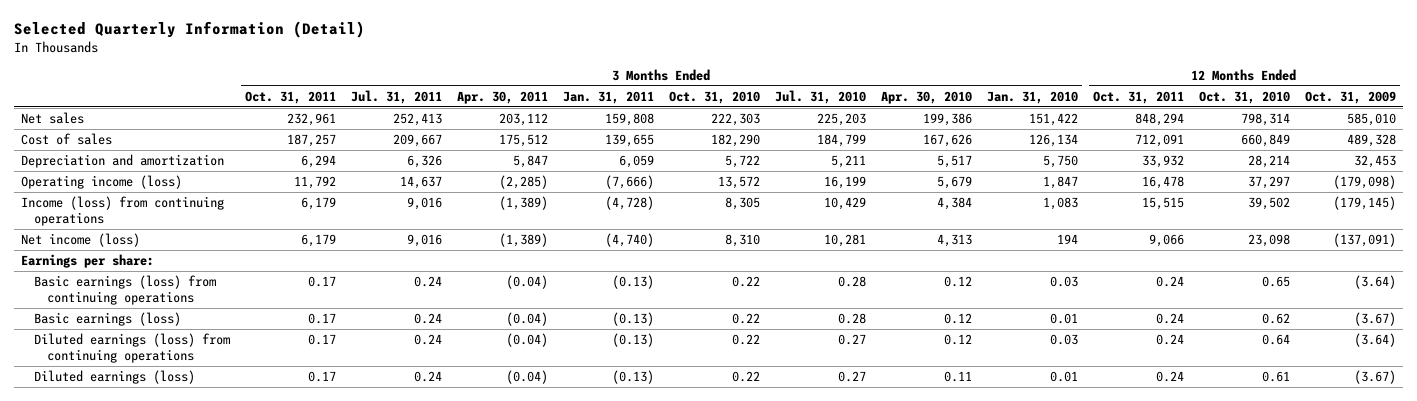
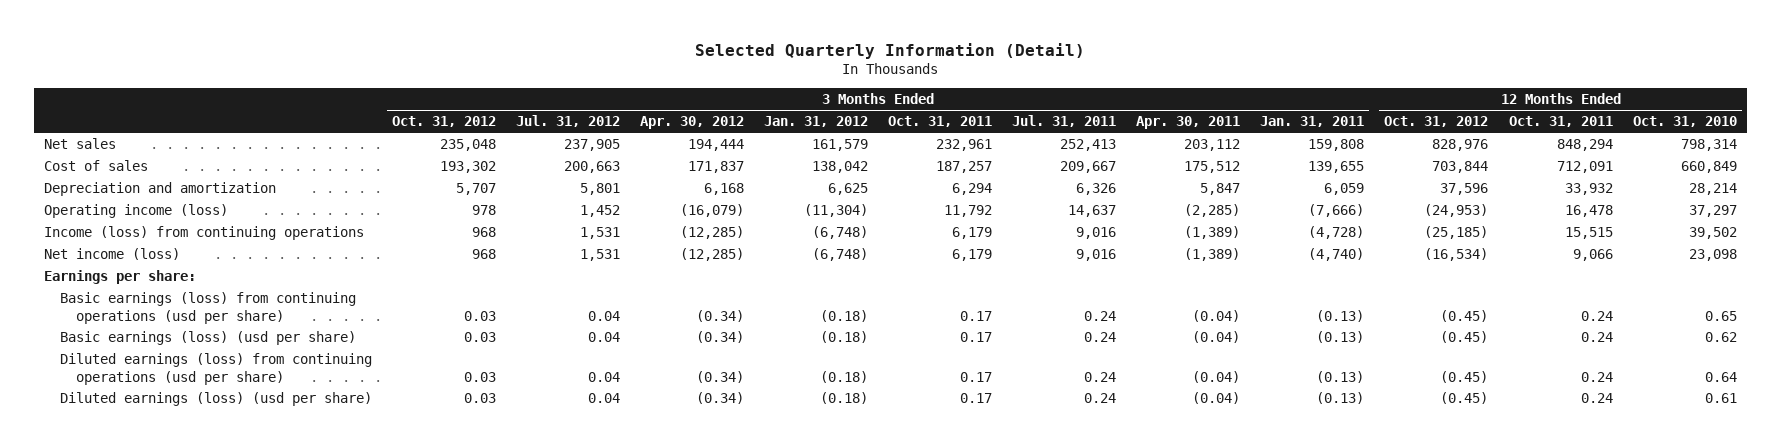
[668,90,760,104] Oct. 31, 2010 -> none
[774,89,866,104] Jul. 31, 2010 -> none
[880,90,972,104] Apr. 30, 2010 -> none
[986,90,1078,104] Jan. 31, 2010 -> none
[1304,90,1396,104] Oct. 31, 2009 -> none
none -> [392,116,497,128] Oct. 31, 2012
none -> [516,115,621,128] Jul. 31, 2012
none -> [640,116,745,130] Apr. 30, 2012
none -> [764,116,869,128] Jan. 31, 2012
none -> [1384,116,1489,128] Oct. 31, 2012
[34,275,217,305] Basic earnings (loss) from continuing operations -> [60,292,357,324] Basic earnings (loss) from continuing operations (usd per share)
[34,312,182,327] Basic earnings (loss) -> [60,331,357,346] Basic earnings (loss) (usd per share)
[34,333,231,363] Diluted earnings (loss) from continuing operations -> [60,353,373,385] Diluted earnings (loss) from continuing operations (usd per share)
[34,370,196,385] Diluted earnings (loss) -> [60,392,373,407] Diluted earnings (loss) (usd per share)

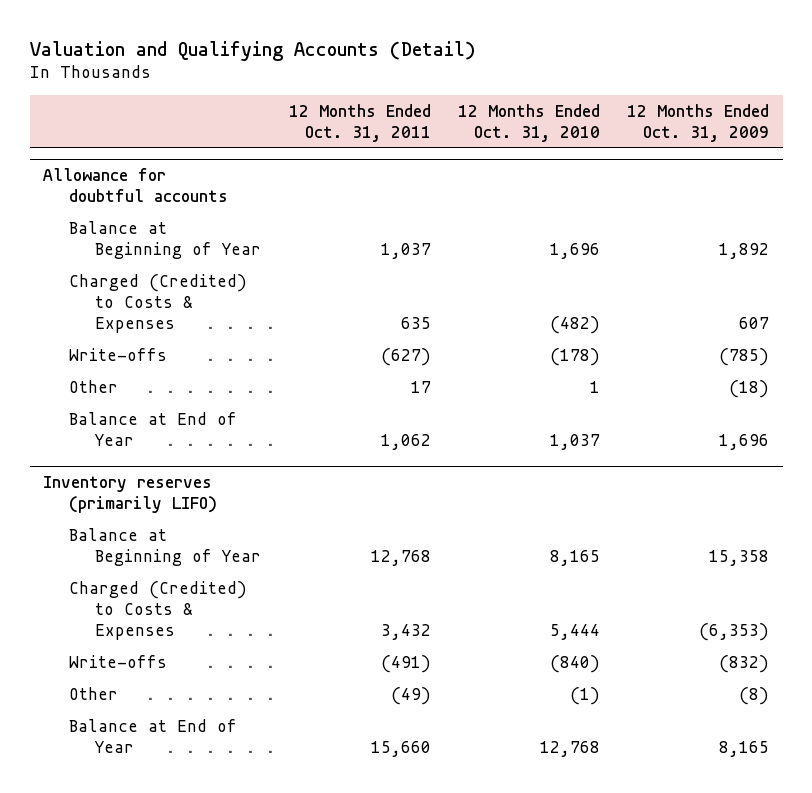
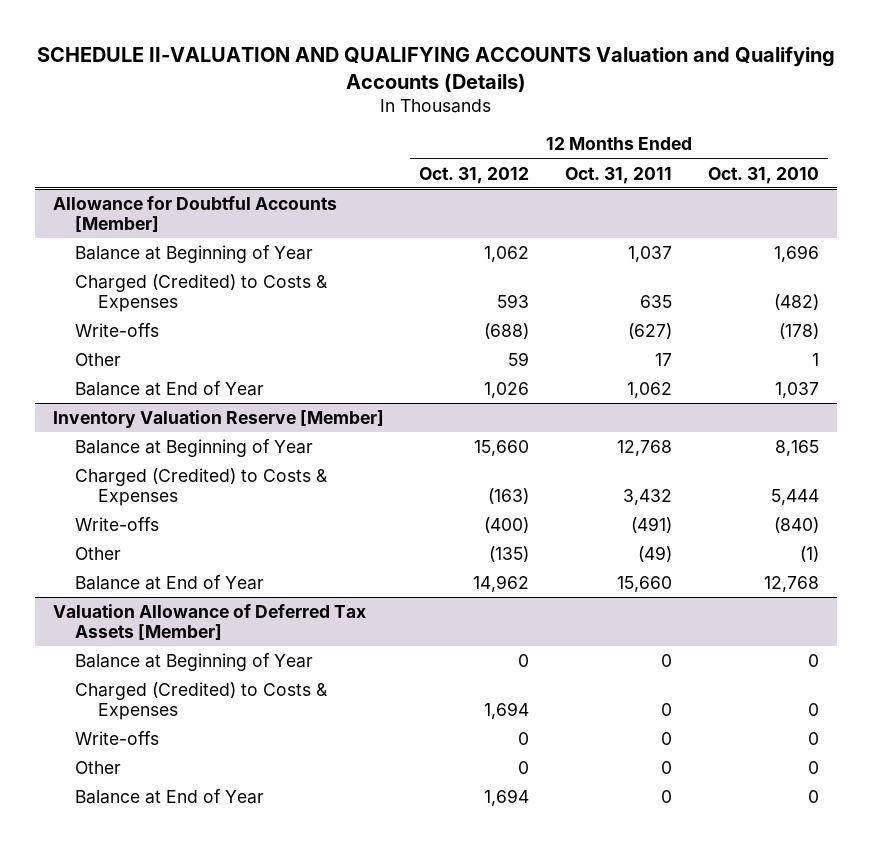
[29,40,476,61] Valuation and Qualifying Accounts (Detail) -> [36,45,835,92] SCHEDULE II-VALUATION AND QUALIFYING ACCOUNTS Valuation and Qualifying Accounts (Details)
[626,103,769,142] 12 Months Ended Oct. 31, 2009 -> none
none -> [419,166,530,184] Oct. 31, 2012
[43,168,229,203] Allowance for doubtful accounts -> [52,195,337,233] Allowance for Doubtful Accounts [Member]
[43,476,218,514] Inventory reserves (primarily LIFO) -> none
none -> [52,409,384,428] Inventory Valuation Reserve [Member]
none -> [52,603,366,641] Valuation Allowance of Deferred Tax Assets [Member]
none -> [75,652,314,671] Balance at Beginning of Year
none -> [75,681,328,721] Charged (Credited) to Costs & Expenses
none -> [75,730,160,745] Write-offs
none -> [75,760,122,774] Other
none -> [75,788,265,804] Balance at End of Year

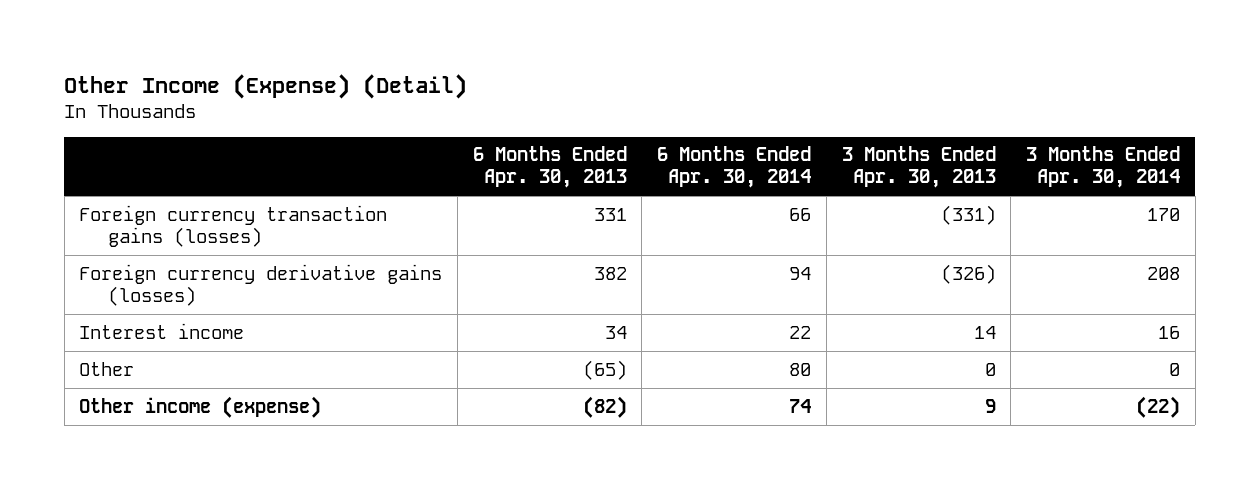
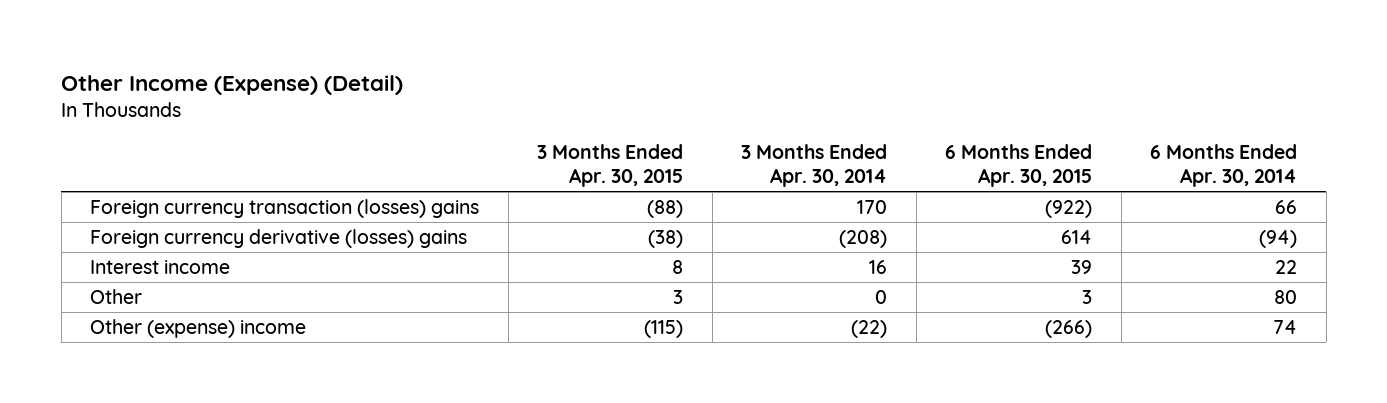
[472,146,627,189] 6 Months Ended Apr. 30, 2013 -> none
[841,146,996,189] 3 Months Ended Apr. 30, 2013 -> none
none -> [537,143,684,188] 3 Months Ended Apr. 30, 2015
none -> [945,143,1093,188] 6 Months Ended Apr. 30, 2015
[79,204,388,247] Foreign currency transaction gains (losses) -> [90,198,480,218] Foreign currency transaction (losses) gains
[79,263,443,306] Foreign currency derivative gains (losses) -> [90,228,468,248] Foreign currency derivative (losses) gains
[789,266,812,280] 94 -> [1259,229,1298,248] (94)
[1147,266,1181,280] 208 -> [839,229,888,248] (208)
[79,395,322,418] Other income (expense) -> [90,318,307,338] Other (expense) income

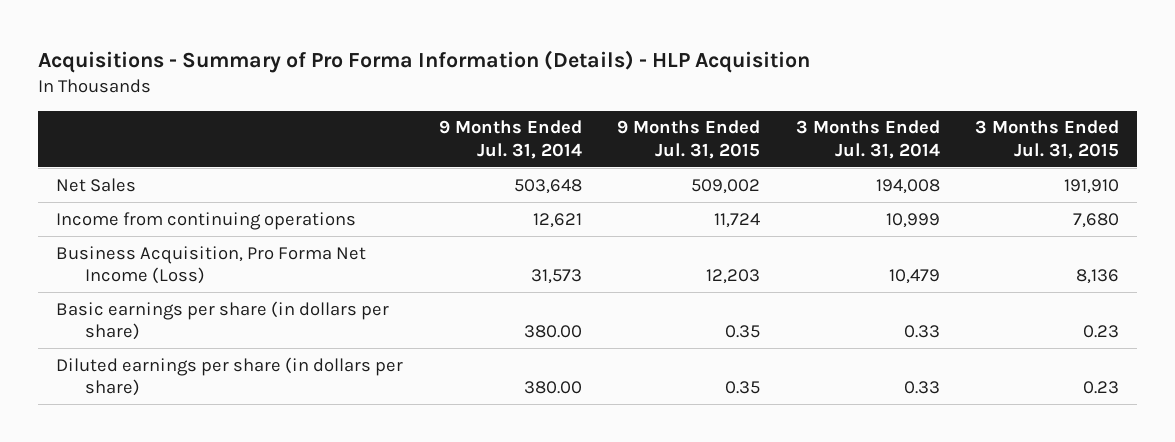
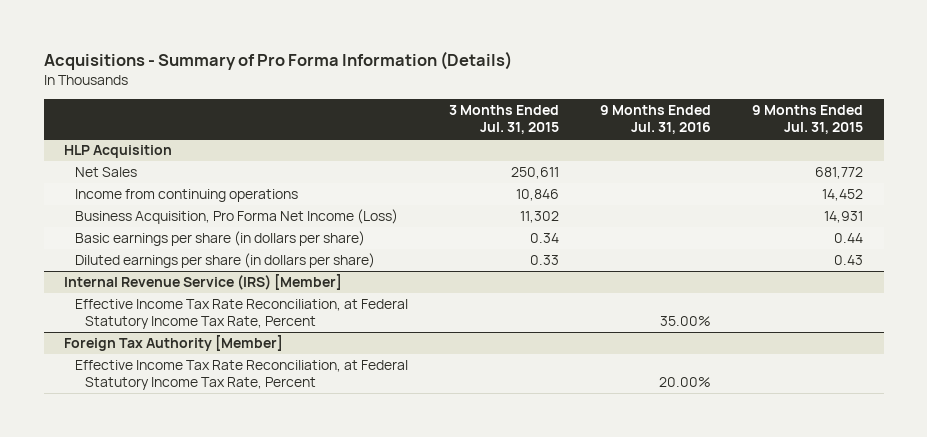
[38,50,811,74] Acquisitions - Summary of Pro Forma Information (Details) - HLP Acquisition -> [43,50,512,70] Acquisitions - Summary of Pro Forma Information (Details)
[438,120,582,159] 9 Months Ended Jul. 31, 2014 -> none
[795,120,940,159] 3 Months Ended Jul. 31, 2014 -> none
none -> [599,105,711,135] 9 Months Ended Jul. 31, 2016
none -> [64,145,173,159] HLP Acquisition
[691,178,761,194] 509,002 -> [815,167,864,180] 681,772
[1064,178,1120,194] 191,910 -> [510,167,559,180] 250,611
[714,212,761,228] 11,724 -> [822,189,864,202] 14,452
[1073,212,1120,228] 7,680 -> [515,189,559,202] 10,846
[706,269,761,285] 12,203 -> [824,211,864,224] 14,931
[1076,269,1120,285] 8,136 -> [519,211,559,224] 11,302
[725,325,761,339] 0.35 -> [834,233,864,244] 0.44
[1083,325,1120,339] 0.23 -> [529,233,559,244] 0.34
[725,381,761,395] 0.35 -> [834,255,864,266] 0.43
[1083,381,1120,395] 0.23 -> [529,255,559,266] 0.33
none -> [64,274,343,291] Internal Revenue Service (IRS) [Member]
none -> [74,299,408,330] Effective Income Tax Rate Reconciliation, at Federal Statutory Income Tax Rate, Percent
none -> [64,335,284,352] Foreign Tax Authority [Member]
none -> [74,360,408,391] Effective Income Tax Rate Reconciliation, at Federal Statutory Income Tax Rate, Percent

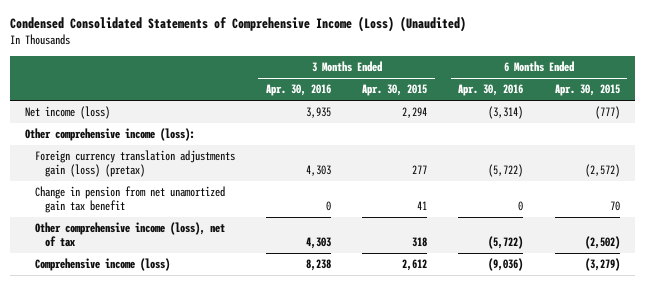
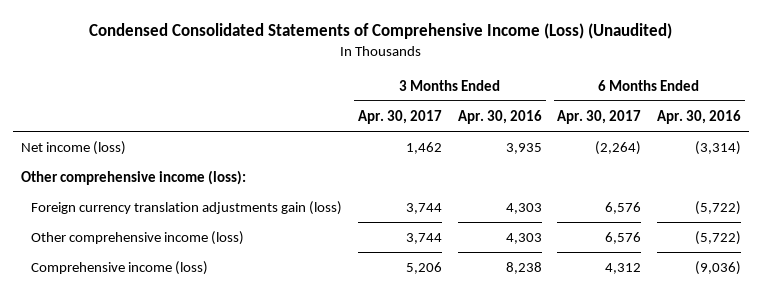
[362,84,428,97] Apr. 30, 2015 -> none
[554,84,620,97] Apr. 30, 2015 -> none
none -> [358,109,443,124] Apr. 30, 2017
none -> [557,109,642,124] Apr. 30, 2017
[35,186,226,214] Change in pension from net unamortized gain tax benefit -> none
[35,150,236,178] Foreign currency translation adjustments gain (loss) (pretax) -> [31,200,343,215] Foreign currency translation adjustments gain (loss)
[35,222,226,248] Other comprehensive income (loss), net of tax -> [31,230,245,245] Other comprehensive income (loss)

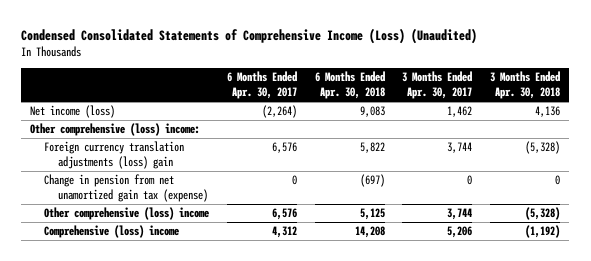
[457,109,542,124] Apr. 30, 2016 -> none
[657,109,742,124] Apr. 30, 2016 -> none
none -> [314,71,385,100] 6 Months Ended Apr. 30, 2018
none -> [490,71,561,100] 3 Months Ended Apr. 30, 2018
[20,169,246,185] Other comprehensive income (loss): -> [30,123,201,137] Other comprehensive (loss) income:
[31,200,343,215] Foreign currency translation adjustments gain (loss) -> [43,141,184,170] Foreign currency translation adjustments (loss) gain
none -> [43,174,208,203] Change in pension from net unamortized gain tax (expense)
[31,230,245,245] Other comprehensive income (loss) -> [43,207,209,221] Other comprehensive (loss) income
[31,260,209,275] Comprehensive income (loss) -> [43,225,179,239] Comprehensive (loss) income

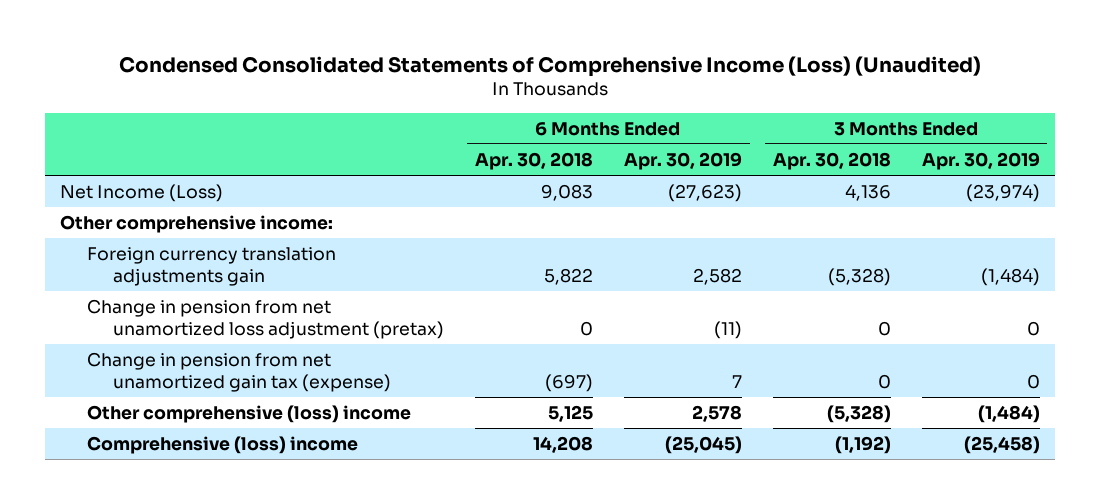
[226,71,297,100] 6 Months Ended Apr. 30, 2017 -> none
[402,71,473,100] 3 Months Ended Apr. 30, 2017 -> none
none -> [623,151,742,170] Apr. 30, 2019
none -> [921,151,1040,170] Apr. 30, 2019
[30,105,116,119] Net income (loss) -> [60,183,224,202] Net Income (Loss)
[30,123,201,137] Other comprehensive (loss) income: -> [60,214,334,233] Other comprehensive income:
[43,141,184,170] Foreign currency translation adjustments (loss) gain -> [86,246,336,287] Foreign currency translation adjustments gain
none -> [86,298,445,340] Change in pension from net unamortized loss adjustment (pretax)

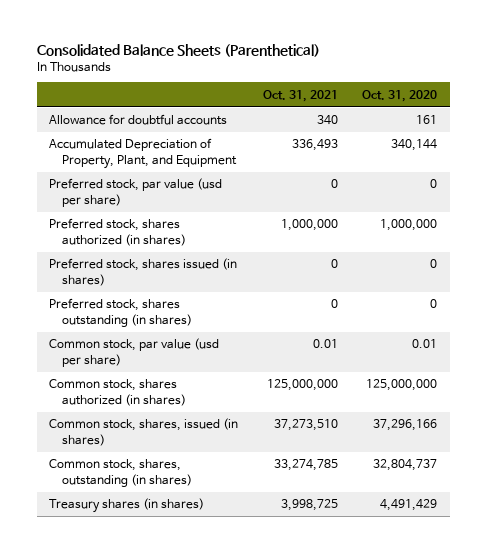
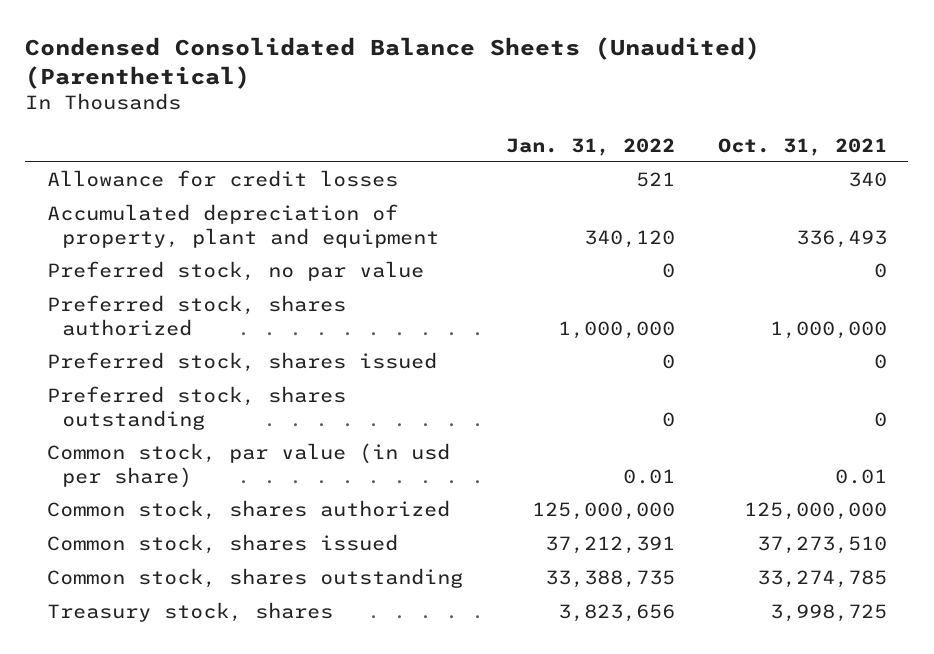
[36,43,320,57] Consolidated Balance Sheets (Parenthetical) -> [25,36,761,89] Condensed Consolidated Balance Sheets (Unaudited) (Parenthetical)
[362,89,438,102] Oct. 31, 2020 -> none
none -> [505,137,675,156] Jan. 31, 2022
[49,114,228,126] Allowance for doubtful accounts -> [46,170,398,188] Allowance for credit losses
[49,138,238,169] Accumulated Depreciation of Property, Plant, and Equipment -> [46,204,439,248] Accumulated depreciation of property, plant and equipment
[49,178,223,207] Preferred stock, par value (usd per share) -> [46,261,424,282] Preferred stock, no par value
[49,218,187,246] Preferred stock, shares authorized (in shares) -> [46,295,346,336] Preferred stock, shares authorized
[49,258,238,286] Preferred stock, shares issued (in shares) -> [46,352,437,373] Preferred stock, shares issued
[49,298,193,327] Preferred stock, shares outstanding (in shares) -> [46,386,346,430] Preferred stock, shares outstanding
[49,338,220,367] Common stock, par value (usd per share) -> [46,443,450,488] Common stock, par value (in usd per share)
[49,379,187,406] Common stock, shares authorized (in shares) -> [46,500,450,521] Common stock, shares authorized
[49,418,239,446] Common stock, shares, issued (in shares) -> [46,534,398,555] Common stock, shares issued
[49,459,193,487] Common stock, shares, outstanding (in shares) -> [46,568,463,589] Common stock, shares outstanding
[49,498,205,514] Treasury shares (in shares) -> [46,602,333,623] Treasury stock, shares

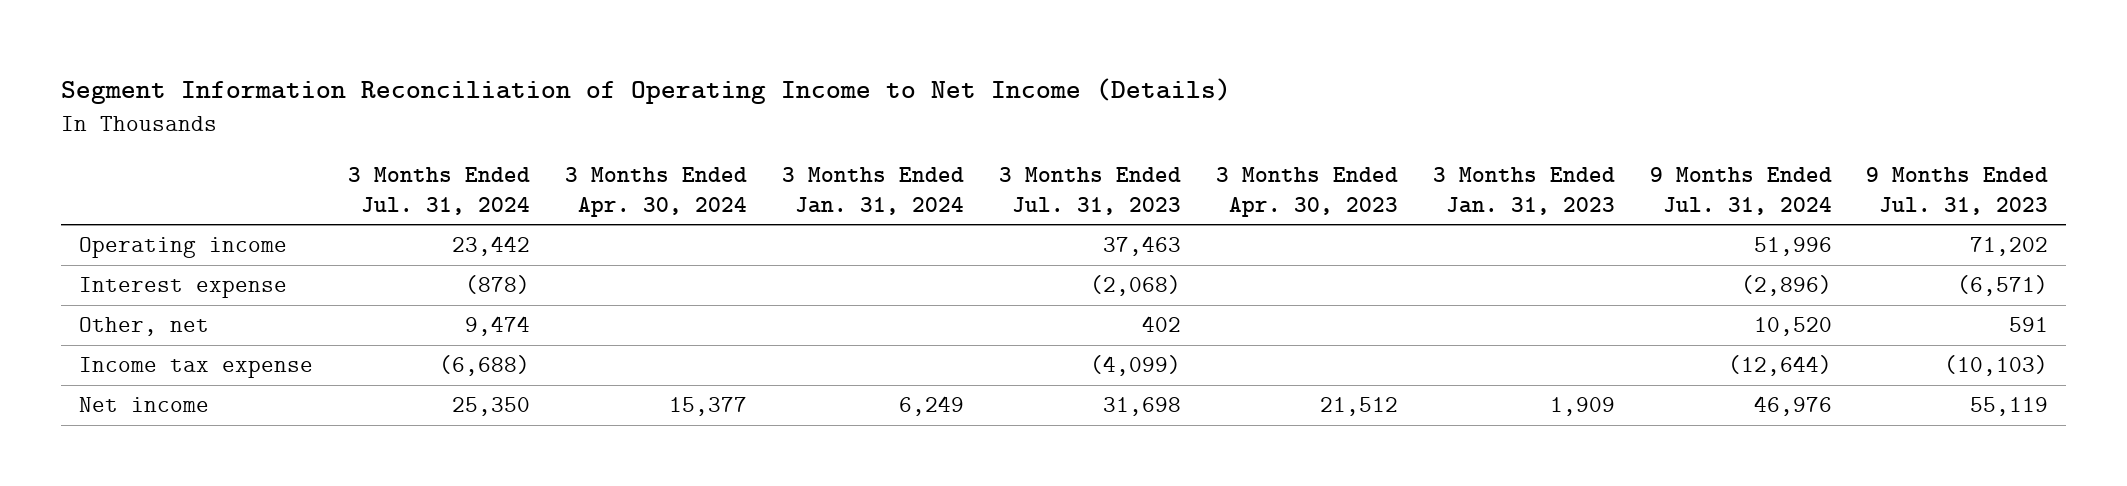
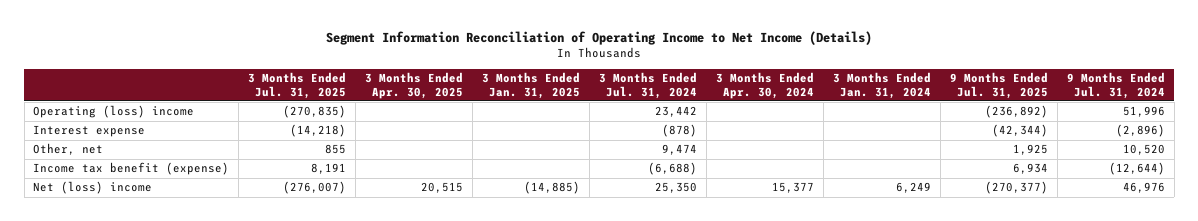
[998,166,1181,215] 3 Months Ended Jul. 31, 2023 -> none
[1215,166,1398,217] 3 Months Ended Apr. 30, 2023 -> none
[1432,166,1615,215] 3 Months Ended Jan. 31, 2023 -> none
[1866,166,2049,215] 9 Months Ended Jul. 31, 2023 -> none
none -> [248,72,347,99] 3 Months Ended Jul. 31, 2025
none -> [365,72,464,99] 3 Months Ended Apr. 30, 2025
none -> [482,72,581,99] 3 Months Ended Jan. 31, 2025
none -> [949,72,1048,99] 9 Months Ended Jul. 31, 2025
[78,237,287,259] Operating income -> [33,105,195,119] Operating (loss) income
[78,357,313,379] Income tax expense -> [33,162,230,176] Income tax benefit (expense)
[78,397,209,413] Net income -> [33,181,153,195] Net (loss) income

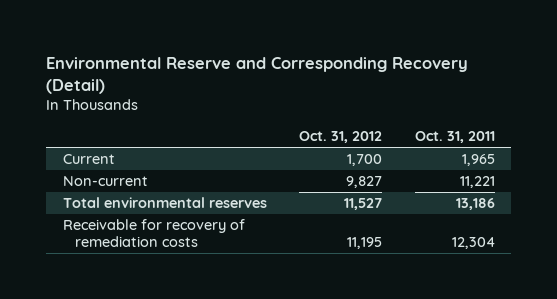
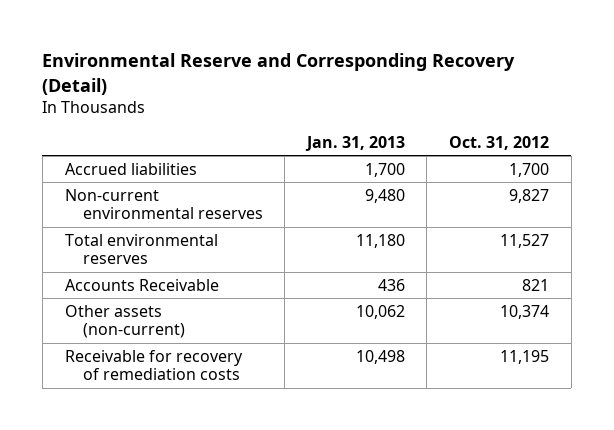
[414,131,495,144] Oct. 31, 2011 -> none
none -> [304,135,405,151] Jan. 31, 2013
[62,154,115,165] Current -> [64,162,197,175] Accrued liabilities
[62,176,148,187] Non-current -> [64,188,263,220] Non-current environmental reserves
none -> [64,278,219,291] Accounts Receivable
none -> [64,304,185,339] Other assets (non-current)

